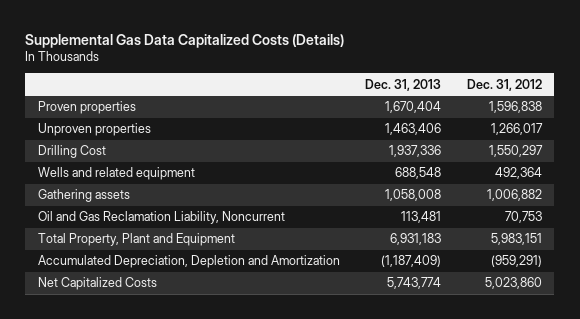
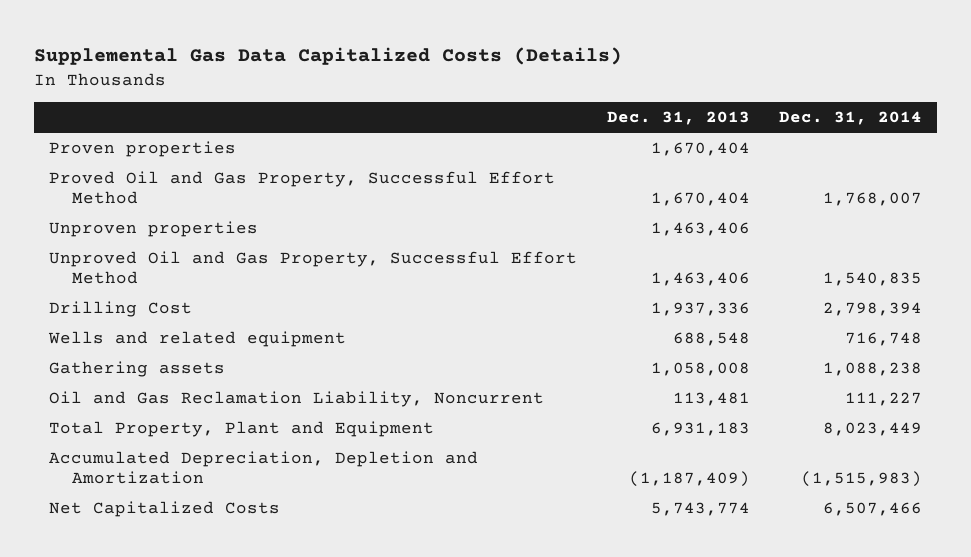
[466,78,542,91] Dec. 31, 2012 -> none
none -> [779,111,923,126] Dec. 31, 2014
none -> [49,170,556,204] Proved Oil and Gas Property, Successful Effort Method
none -> [49,250,578,284] Unproved Oil and Gas Property, Successful Effort Method

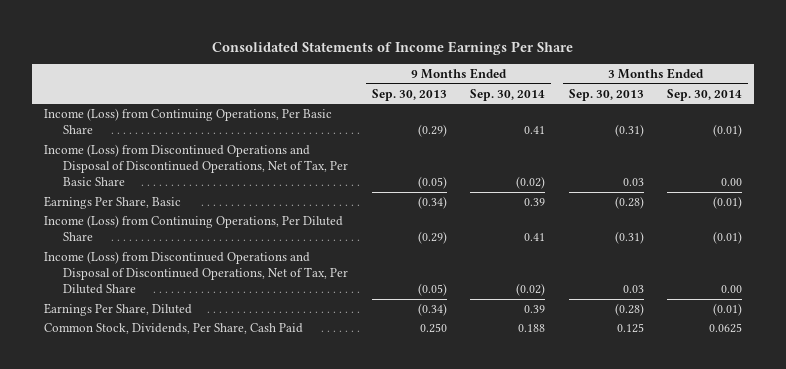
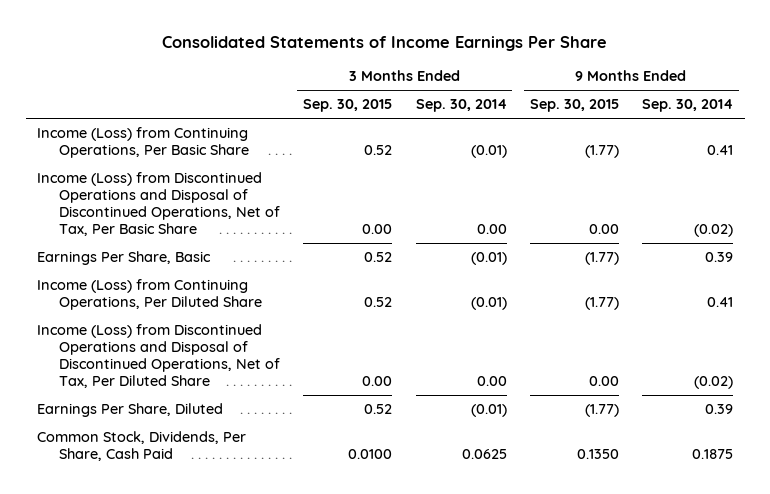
[371,88,447,101] Sep. 30, 2013 -> none
[568,88,644,101] Sep. 30, 2013 -> none
none -> [303,99,393,113] Sep. 30, 2015
none -> [529,99,619,113] Sep. 30, 2015
[518,323,546,332] 0.188 -> [691,449,733,460] 0.1875

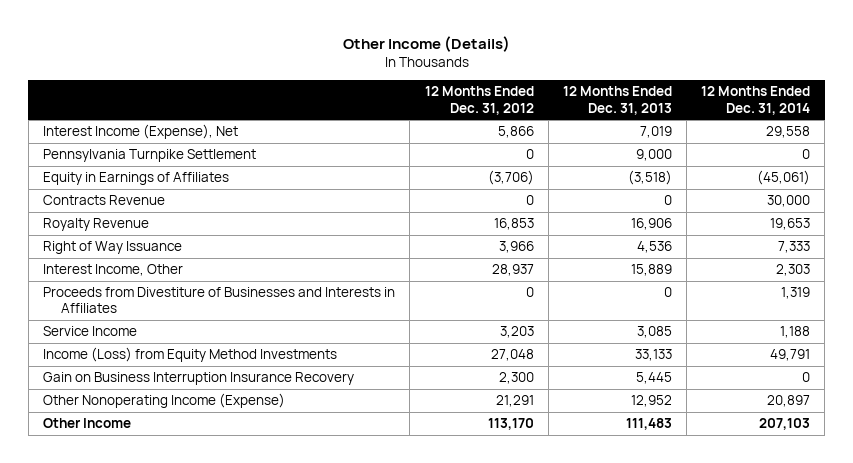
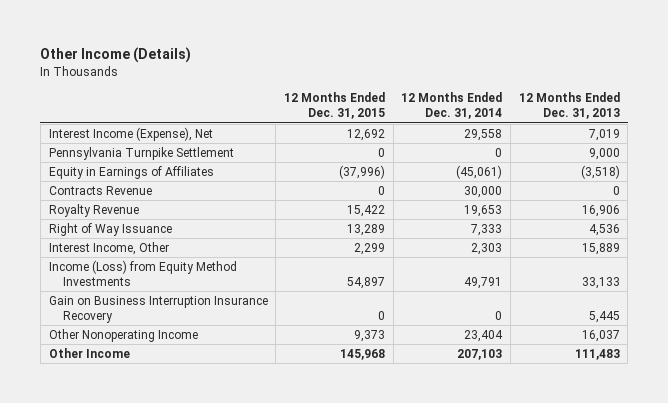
[424,86,534,115] 12 Months Ended Dec. 31, 2012 -> none
none -> [283,92,385,120] 12 Months Ended Dec. 31, 2015
[43,287,396,314] Proceeds from Divestiture of Businesses and Interests in Affiliates -> none
[43,326,138,337] Service Income -> none
[43,393,286,409] Other Nonoperating Income (Expense) -> [48,328,198,342] Other Nonoperating Income
[630,395,672,408] 12,952 -> [581,329,620,342] 16,037
[767,395,811,408] 20,897 -> [464,329,504,342] 23,404

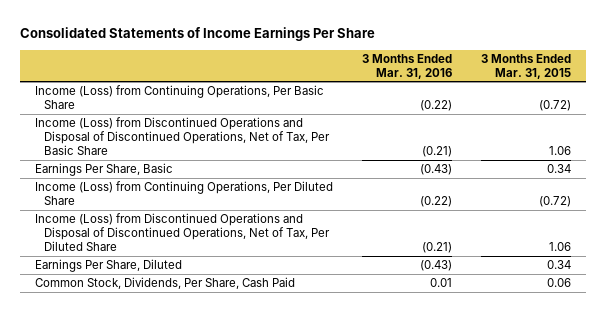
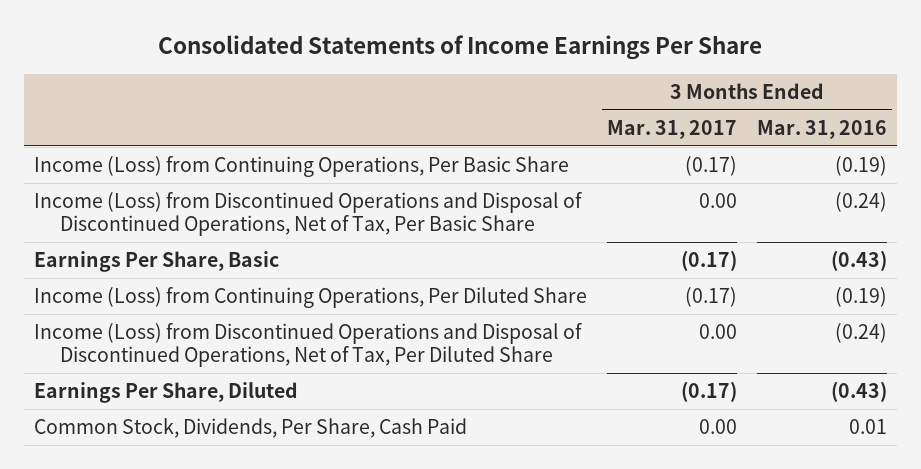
[481,53,572,79] 3 Months Ended Mar. 31, 2015 -> none
none -> [606,119,737,139] Mar. 31, 2017
[420,99,453,111] (0.22) -> [834,156,887,177] (0.19)
[422,145,453,157] (0.21) -> [834,192,887,213] (0.24)
[420,195,453,207] (0.22) -> [834,287,887,308] (0.19)
[422,241,453,253] (0.21) -> [834,323,887,344] (0.24)

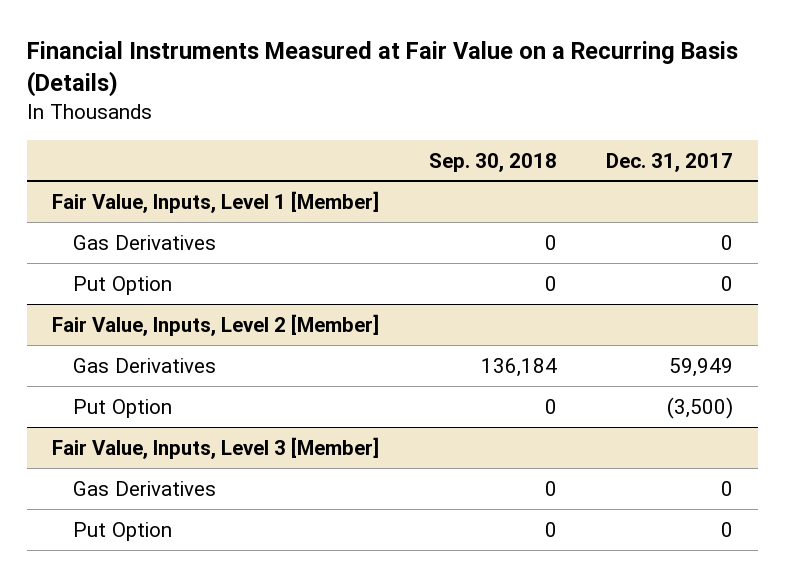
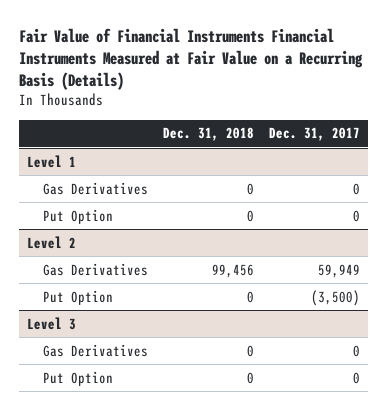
[27,41,739,98] Financial Instruments Measured at Fair Value on a Recurring Basis (Details) -> [19,27,364,90] Fair Value of Financial Instruments Financial Instruments Measured at Fair Value on a Recurring Basis (Details)
[428,152,557,172] Sep. 30, 2018 -> none
none -> [162,127,254,142] Dec. 31, 2018
[52,190,380,213] Fair Value, Inputs, Level 1 [Member] -> [26,154,76,168] Level 1
[52,313,380,336] Fair Value, Inputs, Level 2 [Member] -> [26,235,76,249] Level 2
[52,436,380,459] Fair Value, Inputs, Level 3 [Member] -> [26,316,76,330] Level 3

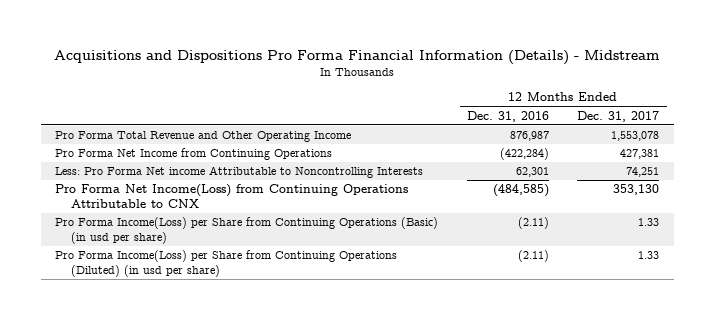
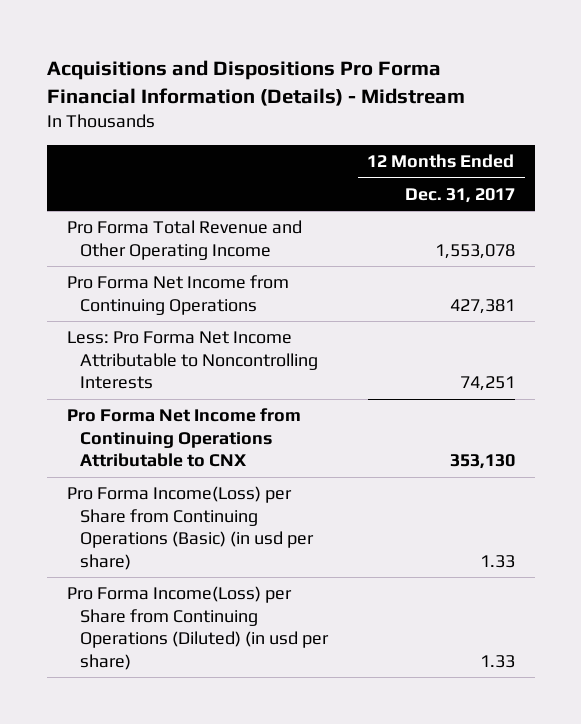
[466,110,549,122] Dec. 31, 2016 -> none
[55,166,424,179] Less: Pro Forma Net income Attributable to Noncontrolling Interests -> [66,331,318,390] Less: Pro Forma Net Income Attributable to Noncontrolling Interests
[55,184,409,208] Pro Forma Net Income(Loss) from Continuing Operations Attributable to CNX -> [66,408,301,468] Pro Forma Net Income from Continuing Operations Attributable to CNX

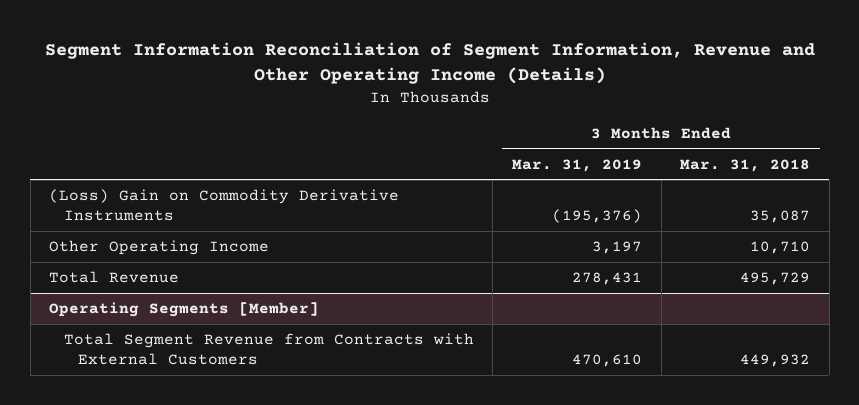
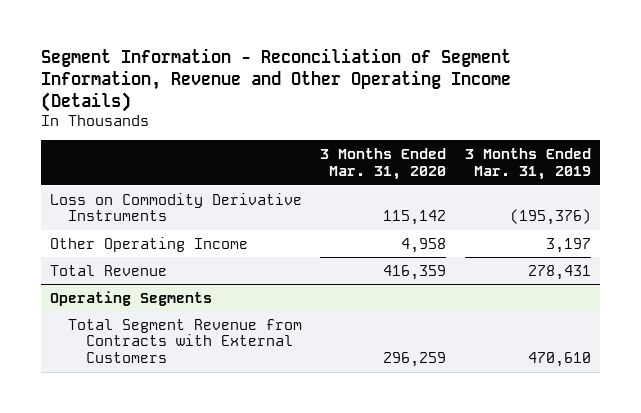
[44,42,815,85] Segment Information Reconciliation of Segment Information, Revenue and Other Operating Income (Details) -> [40,47,511,112] Segment Information - Reconciliation of Segment Information, Revenue and Other Operating Income (Details)
[680,158,811,172] Mar. 31, 2018 -> none
none -> [320,148,447,180] 3 Months Ended Mar. 31, 2020
[49,189,400,222] (Loss) Gain on Commodity Derivative Instruments -> [49,192,302,222] Loss on Commodity Derivative Instruments
[49,302,320,318] Operating Segments [Member] -> [49,290,212,306] Operating Segments

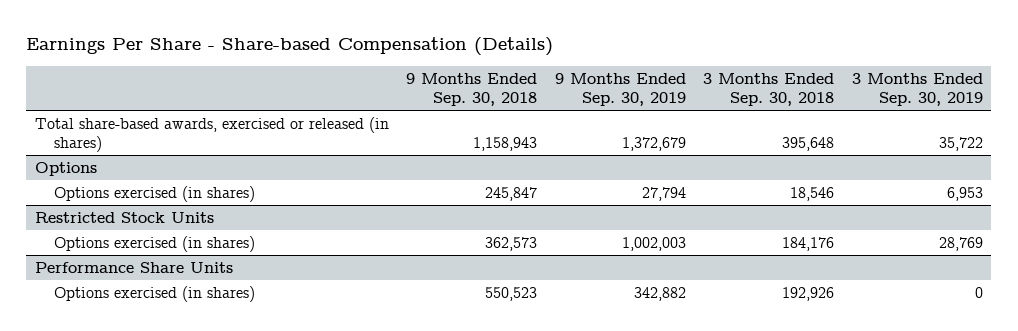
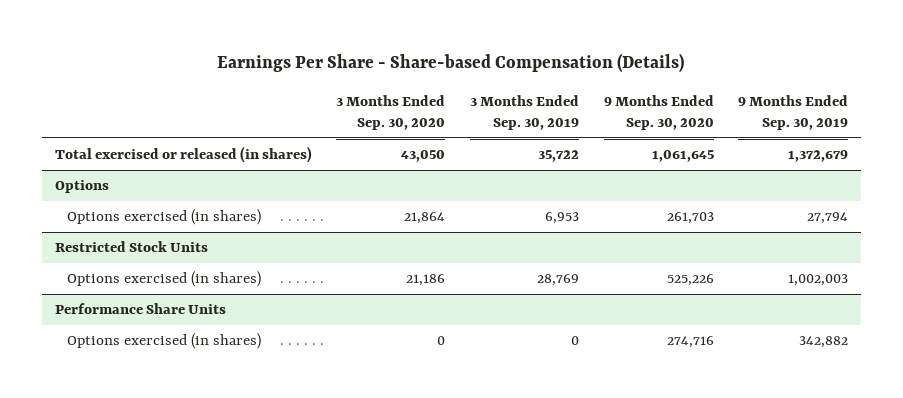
[406,72,538,107] 9 Months Ended Sep. 30, 2018 -> none
[703,72,835,107] 3 Months Ended Sep. 30, 2018 -> none
none -> [336,94,446,130] 3 Months Ended Sep. 30, 2020
none -> [603,94,714,130] 9 Months Ended Sep. 30, 2020
[35,116,390,153] Total share-based awards, exercised or released (in shares) -> [54,146,312,164] Total exercised or released (in shares)

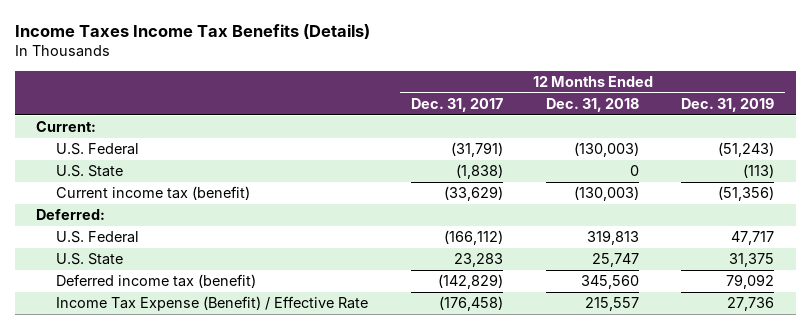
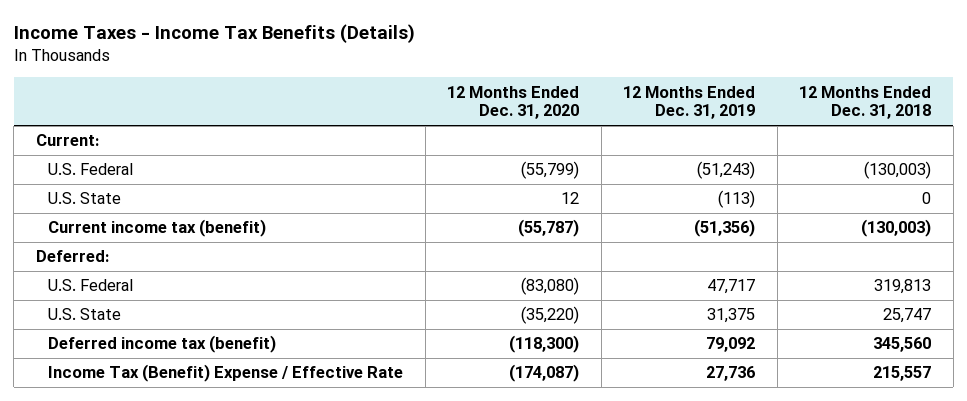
[14,23,370,39] Income Taxes Income Tax Benefits (Details) -> [13,23,415,43] Income Taxes - Income Tax Benefits (Details)
[410,98,503,113] Dec. 31, 2017 -> none
none -> [447,85,580,120] 12 Months Ended Dec. 31, 2020
[56,296,369,312] Income Tax Expense (Benefit) / Effective Rate -> [48,364,404,383] Income Tax (Benefit) Expense / Effective Rate

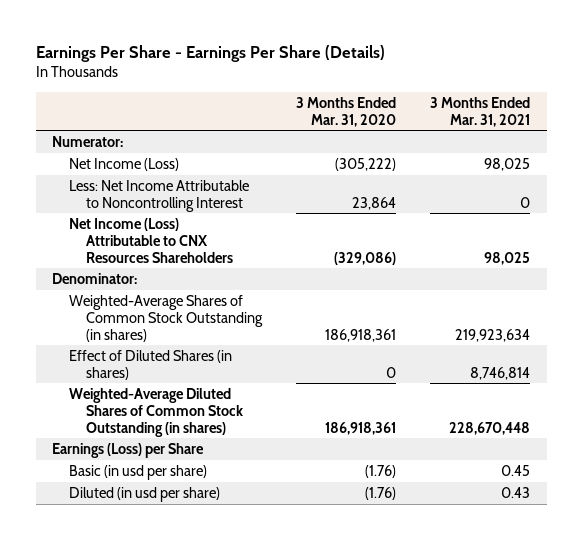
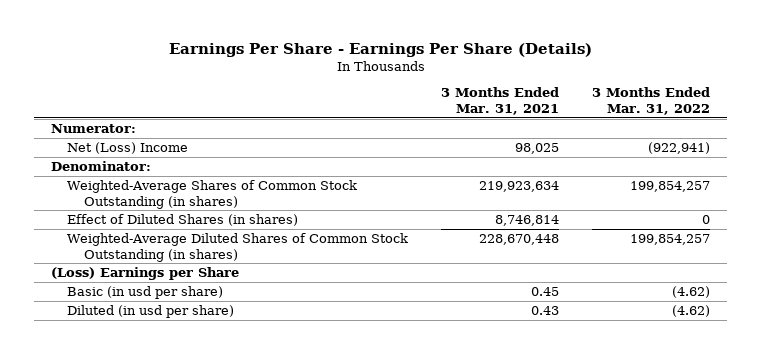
[296,96,397,127] 3 Months Ended Mar. 31, 2020 -> none
none -> [592,87,711,115] 3 Months Ended Mar. 31, 2022
[69,179,250,212] Less: Net Income Attributable to Noncontrolling Interest -> none
[69,217,234,263] Net Income (Loss) Attributable to CNX Resources Shareholders -> none
[69,157,180,171] Net Income (Loss) -> [67,142,189,155] Net (Loss) Income
[52,442,205,458] Earnings (Loss) per Share -> [50,267,239,281] (Loss) Earnings per Share

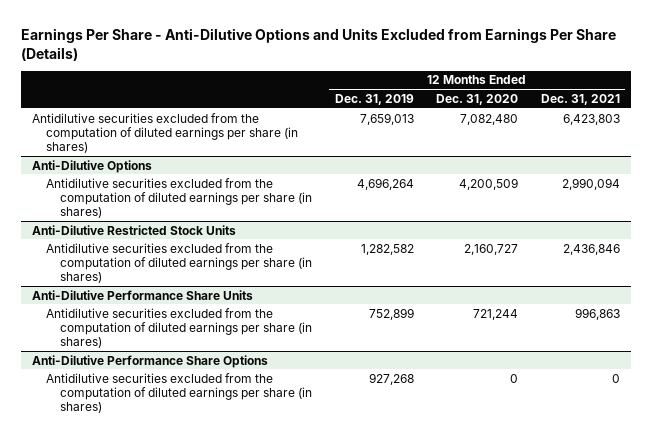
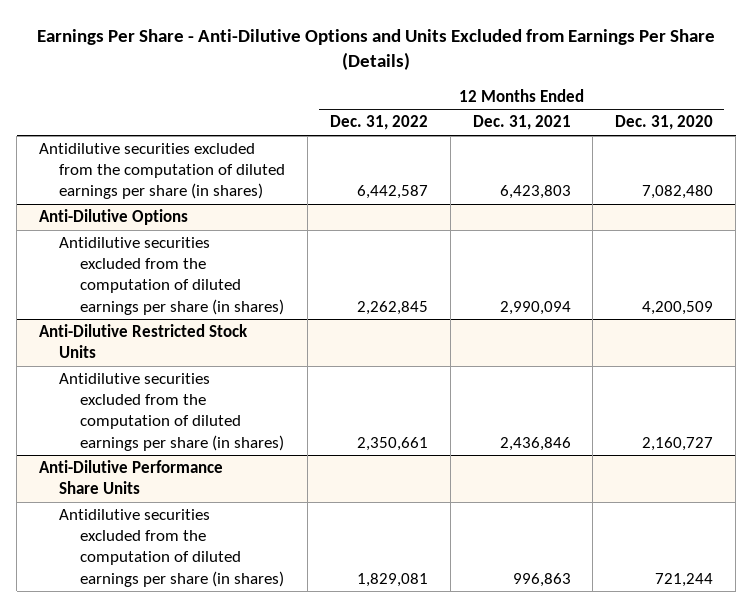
[334,93,414,105] Dec. 31, 2019 -> none
none -> [330,115,429,131] Dec. 31, 2022
[31,354,268,368] Anti-Dilutive Performance Share Options -> none
[46,372,313,414] Antidilutive securities excluded from the computation of diluted earnings per share (in shares) -> none

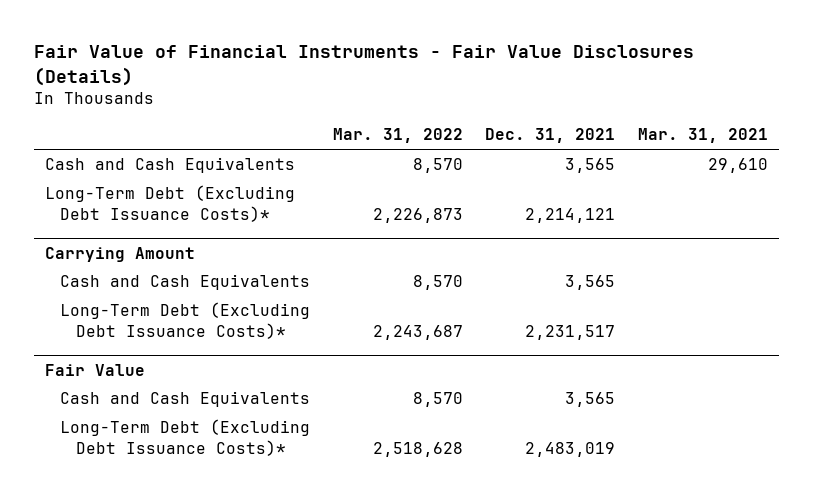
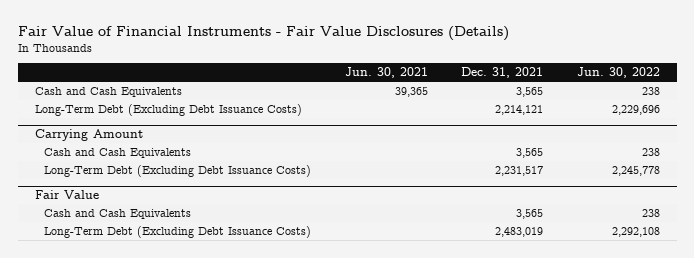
[332,128,463,144] Mar. 31, 2022 -> none
[637,128,768,144] Mar. 31, 2021 -> none
none -> [344,67,428,79] Jun. 30, 2021
none -> [576,67,660,79] Jun. 30, 2022
[44,185,295,222] Long-Term Debt (Excluding Debt Issuance Costs)* -> [34,104,302,117] Long-Term Debt (Excluding Debt Issuance Costs)
[60,302,311,339] Long-Term Debt (Excluding Debt Issuance Costs)* -> [44,165,312,178] Long-Term Debt (Excluding Debt Issuance Costs)
[60,419,311,456] Long-Term Debt (Excluding Debt Issuance Costs)* -> [44,226,312,239] Long-Term Debt (Excluding Debt Issuance Costs)

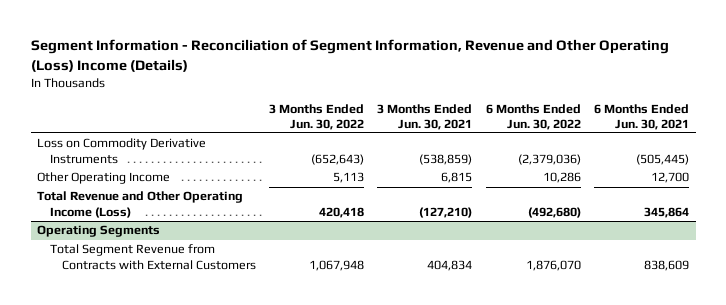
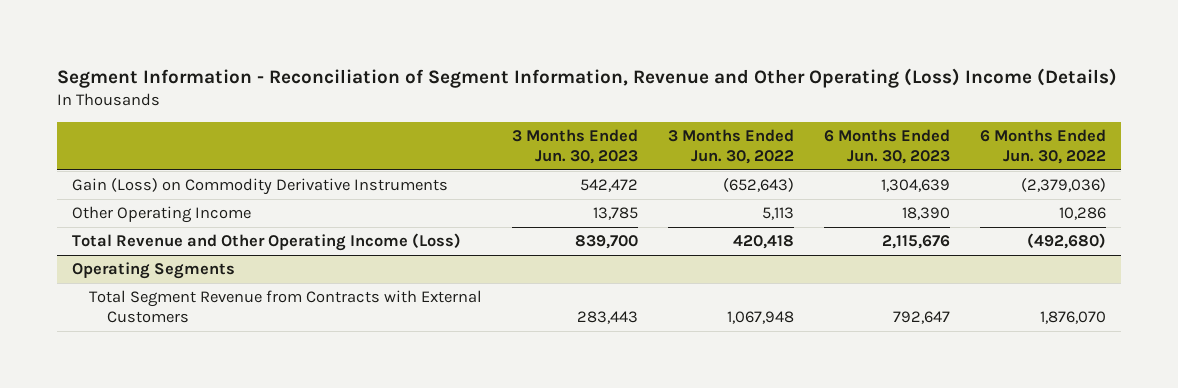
[377,103,473,130] 3 Months Ended Jun. 30, 2021 -> none
[593,103,689,130] 6 Months Ended Jun. 30, 2021 -> none
none -> [512,128,639,165] 3 Months Ended Jun. 30, 2023
none -> [824,128,951,165] 6 Months Ended Jun. 30, 2023
[37,138,207,164] Loss on Commodity Derivative Instruments -> [71,178,448,196] Gain (Loss) on Commodity Derivative Instruments

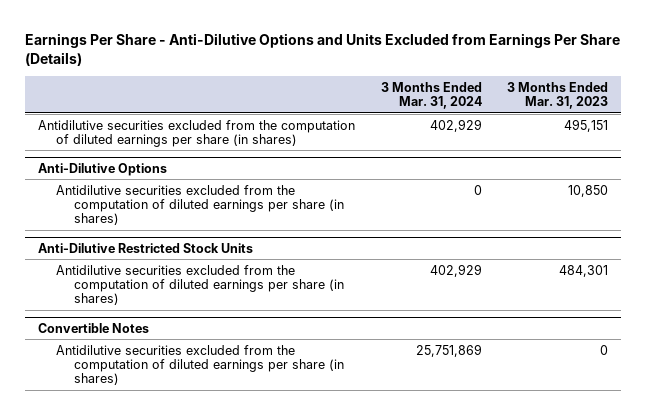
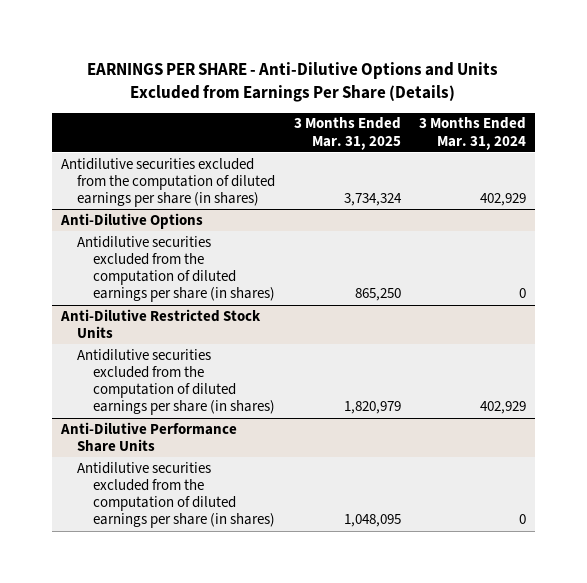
[25,32,621,66] Earnings Per Share - Anti-Dilutive Options and Units Excluded from Earnings Per Share (Details) -> [87,61,499,102] EARNINGS PER SHARE - Anti-Dilutive Options and Units Excluded from Earnings Per Share (Details)
[507,81,609,109] 3 Months Ended Mar. 31, 2023 -> none
none -> [293,117,401,150] 3 Months Ended Mar. 31, 2025
[38,322,150,333] Convertible Notes -> none
none -> [59,421,237,453] Anti-Dilutive Performance Share Units
[415,343,482,357] 25,751,869 -> [518,514,526,525] 0

